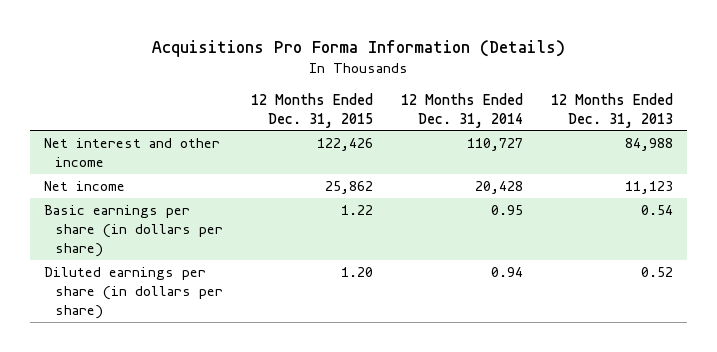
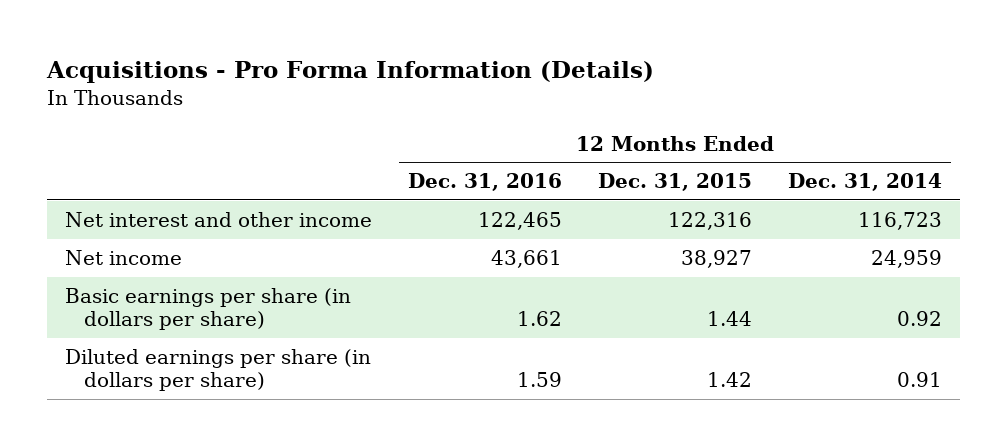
[151,40,565,58] Acquisitions Pro Forma Information (Details) -> [46,60,655,83] Acquisitions - Pro Forma Information (Details)
[550,92,673,128] 12 Months Ended Dec. 31, 2013 -> none
none -> [408,173,563,192] Dec. 31, 2016
[316,137,373,151] 122,426 -> [668,212,753,231] 122,316
[466,137,523,151] 110,727 -> [858,212,943,231] 116,723
[324,180,373,194] 25,862 -> [681,250,753,269] 38,927
[474,180,523,194] 20,428 -> [871,250,943,269] 24,959
[340,204,373,215] 1.22 -> [707,310,753,326] 1.44
[490,204,523,215] 0.95 -> [897,310,943,326] 0.92
[340,266,373,277] 1.20 -> [707,371,753,387] 1.42
[490,266,523,277] 0.94 -> [897,371,943,387] 0.91

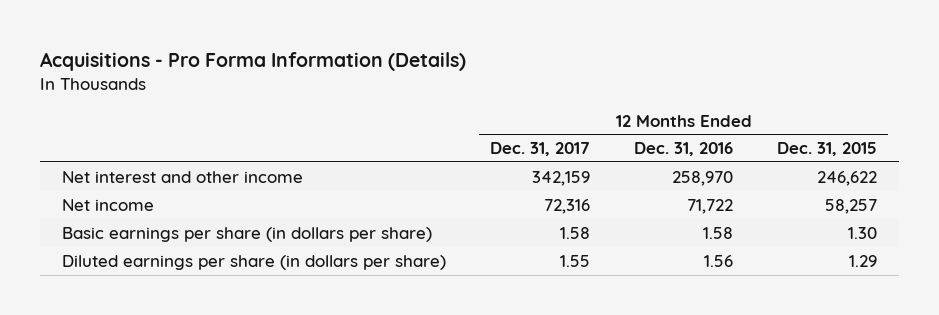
[788,173,943,192] Dec. 31, 2014 -> none
none -> [490,142,591,157] Dec. 31, 2017
[478,212,563,231] 122,465 -> [672,170,734,186] 258,970
[668,212,753,231] 122,316 -> [817,170,878,186] 246,622
[491,250,563,269] 43,661 -> [687,198,734,214] 71,722
[681,250,753,269] 38,927 -> [825,198,878,214] 58,257
[517,310,563,326] 1.62 -> [703,226,734,239] 1.58
[707,310,753,326] 1.44 -> [848,226,878,239] 1.30
[517,371,563,387] 1.59 -> [704,254,734,267] 1.56
[707,371,753,387] 1.42 -> [849,254,878,267] 1.29

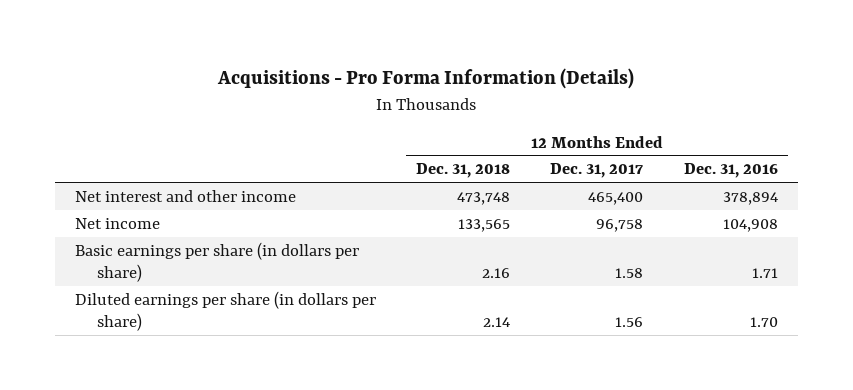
[777,142,878,157] Dec. 31, 2015 -> none
none -> [416,163,511,179] Dec. 31, 2018
[532,170,591,186] 342,159 -> [588,191,644,205] 465,400
[672,170,734,186] 258,970 -> [722,191,778,205] 378,894
[544,198,591,214] 72,316 -> [596,218,644,232] 96,758
[687,198,734,214] 71,722 -> [722,218,778,232] 104,908
[703,226,734,239] 1.58 -> [751,268,778,279] 1.71
[560,254,591,267] 1.55 -> [615,317,644,328] 1.56
[704,254,734,267] 1.56 -> [749,317,778,328] 1.70

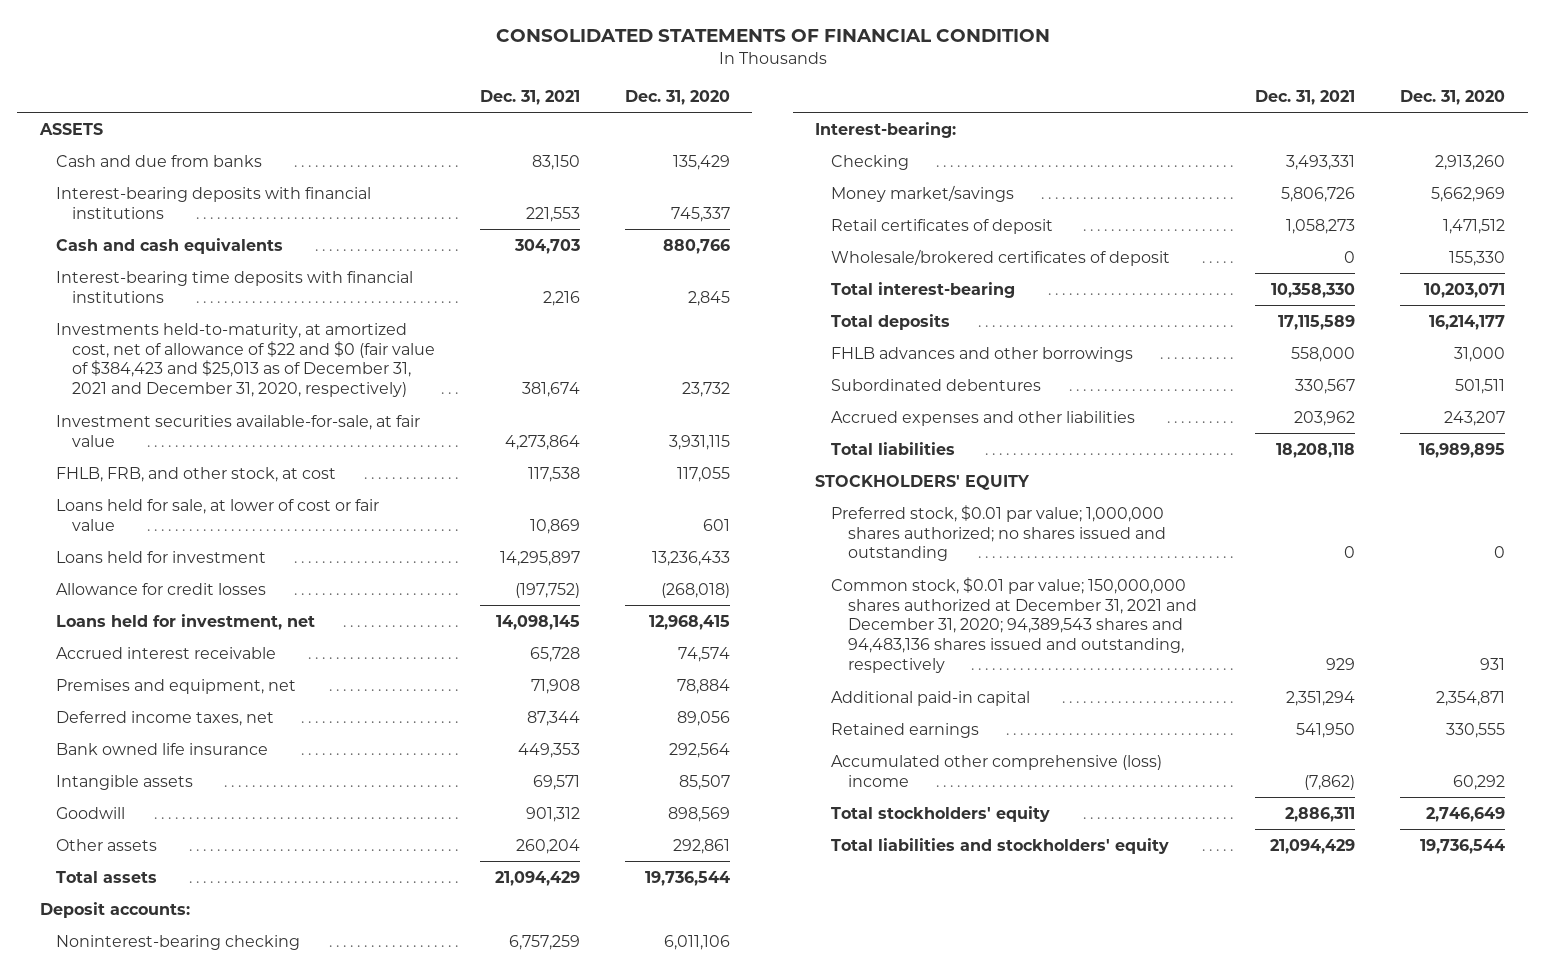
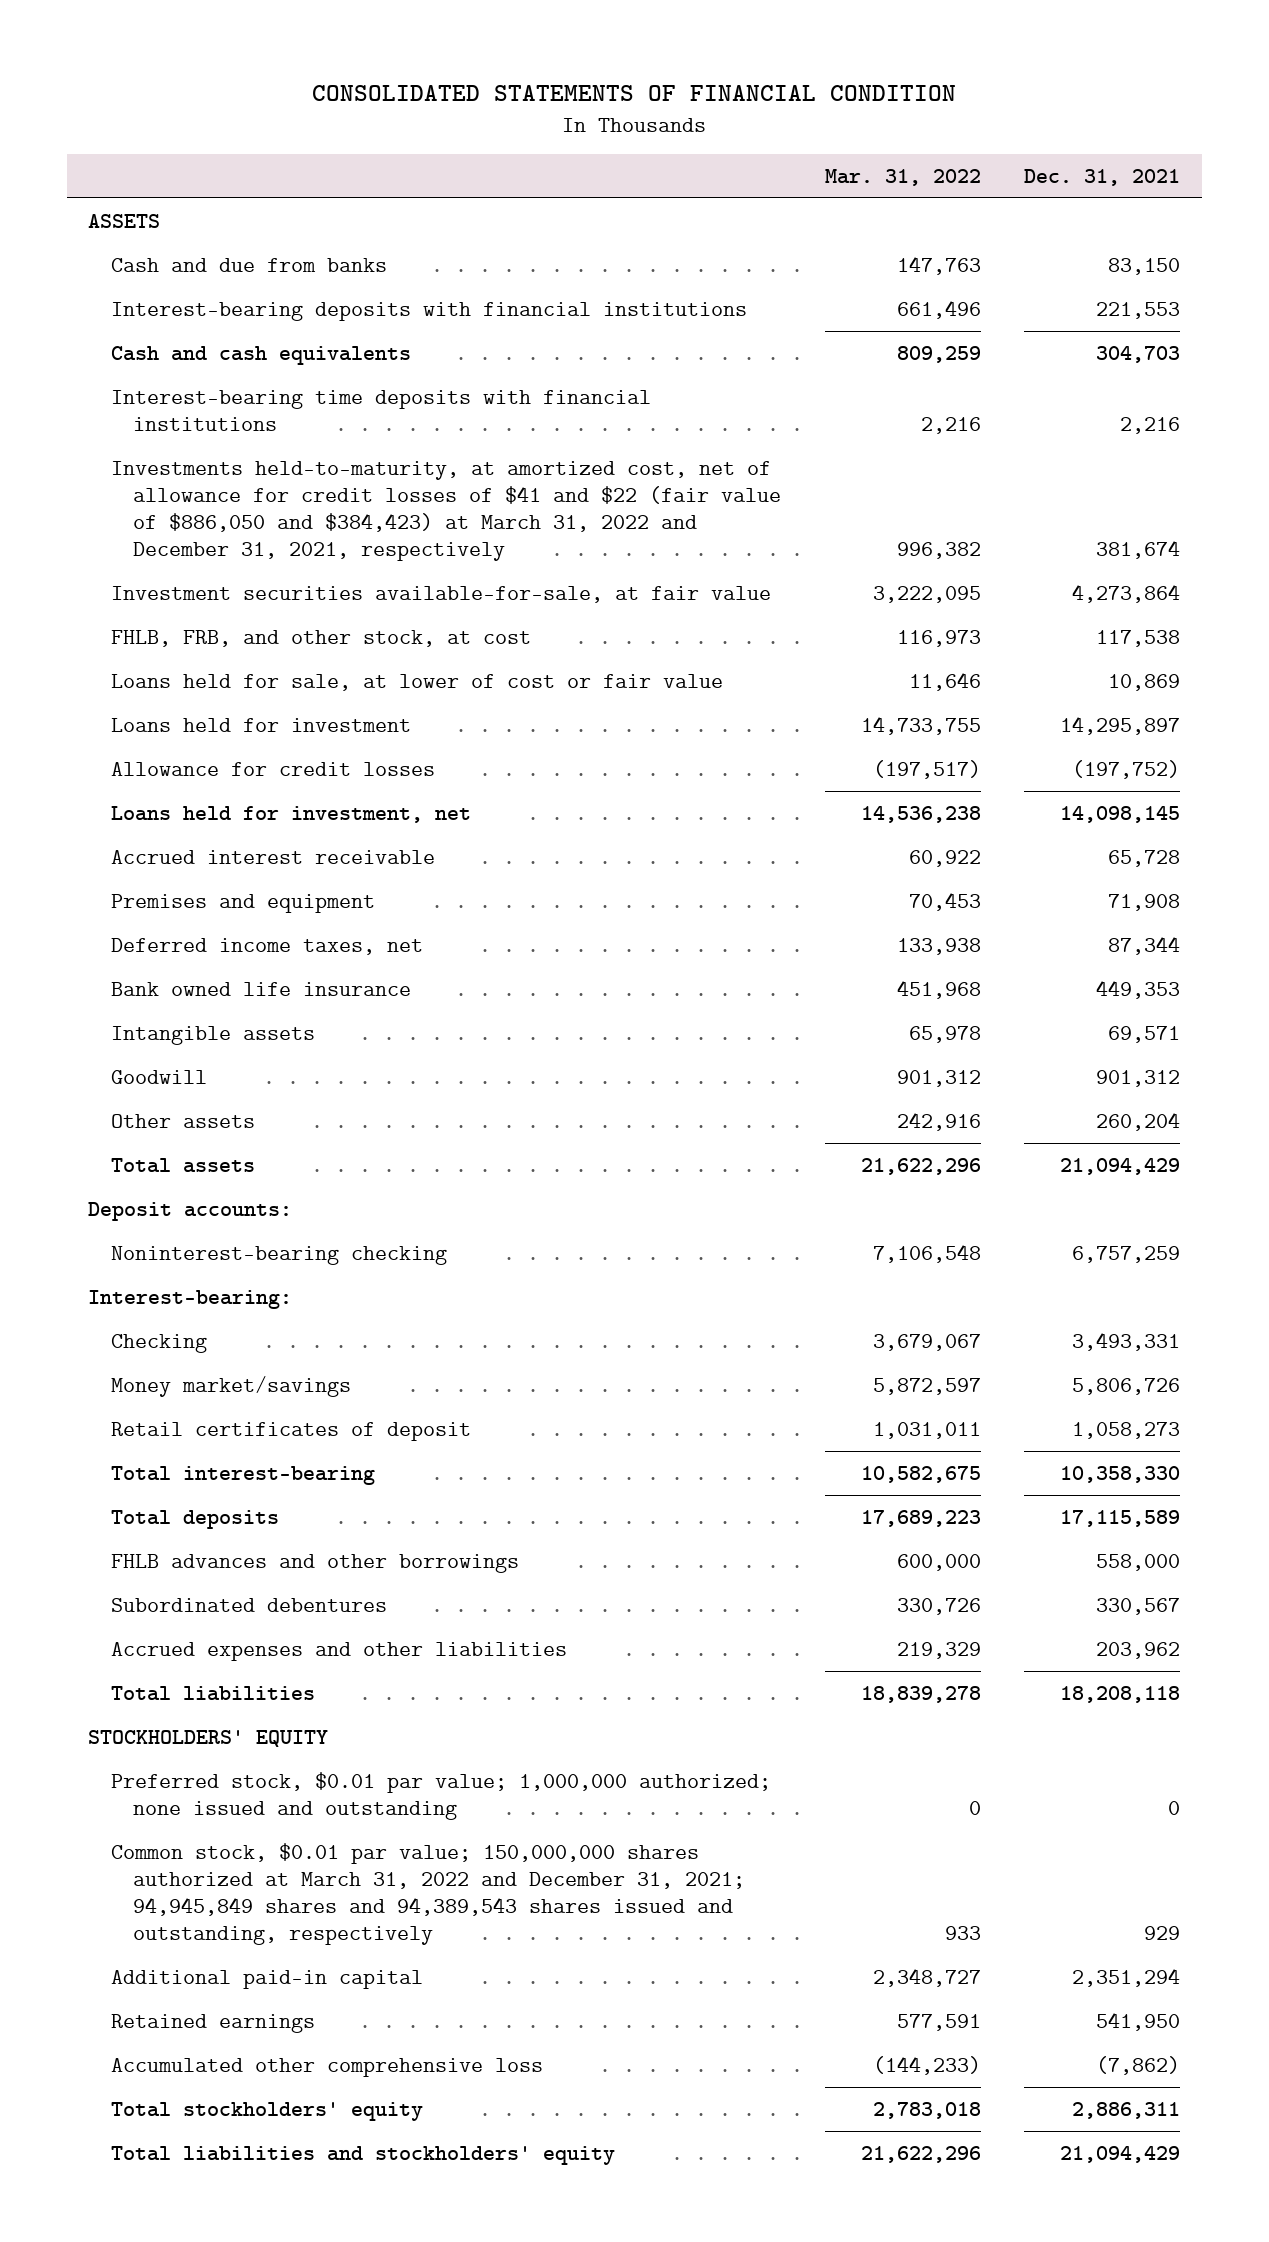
[625,89,731,105] Dec. 31, 2020 -> none
none -> [824,168,981,186] Mar. 31, 2022
[56,322,436,398] Investments held-to-maturity, at amortized cost, net of allowance of $22 and $0 (fair value of $384,423 and $25,013 as of December 31, 2021 and December 31, 2020, respectively) -> [110,460,781,561] Investments held-to-maturity, at amortized cost, net of allowance for credit losses of $41 and $22 (fair value of $886,050 and $384,423) at March 31, 2022 and December 31, 2021, respectively
[56,678,297,694] Premises and equipment, net -> [110,893,375,913] Premises and equipment
[831,248,1171,266] Wholesale/brokered certificates of deposit -> none
[831,504,1166,562] Preferred stock, $0.01 par value; 1,000,000 shares authorized; no shares issued and outstanding -> [110,1771,771,1820] Preferred stock, $0.01 par value; 1,000,000 authorized; none issued and outstanding
[831,576,1197,674] Common stock, $0.01 par value; 150,000,000 shares authorized at December 31, 2021 and December 31, 2020; 94,389,543 shares and 94,483,136 shares issued and outstanding, respectively -> [110,1842,745,1945] Common stock, $0.01 par value; 150,000,000 shares authorized at March 31, 2022 and December 31, 2021; 94,945,849 shares and 94,389,543 shares issued and outstanding, respectively
[831,754,1163,787] Accumulated other comprehensive (loss) income -> [110,2057,543,2077] Accumulated other comprehensive loss

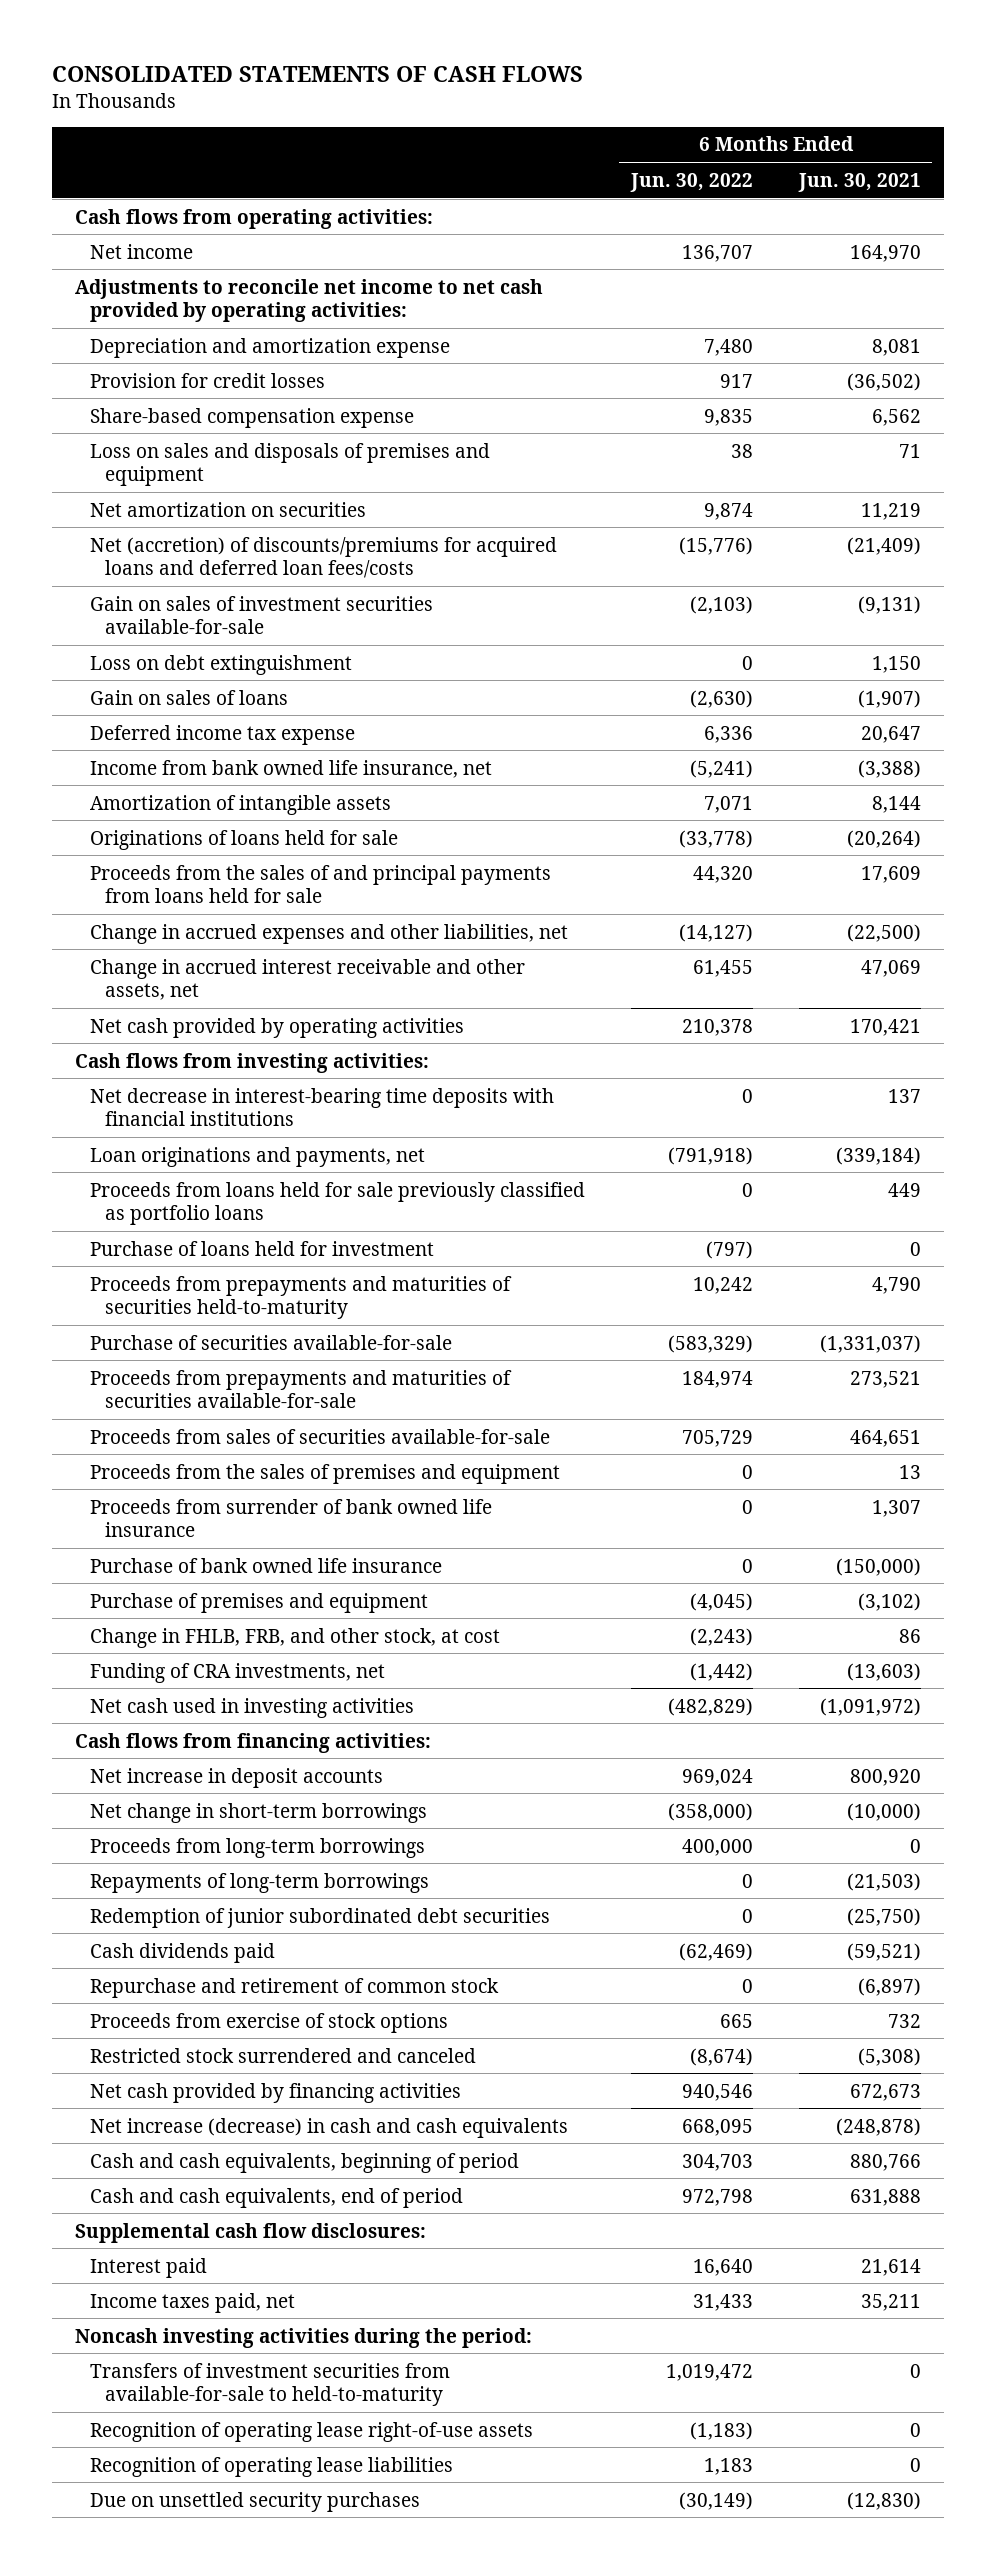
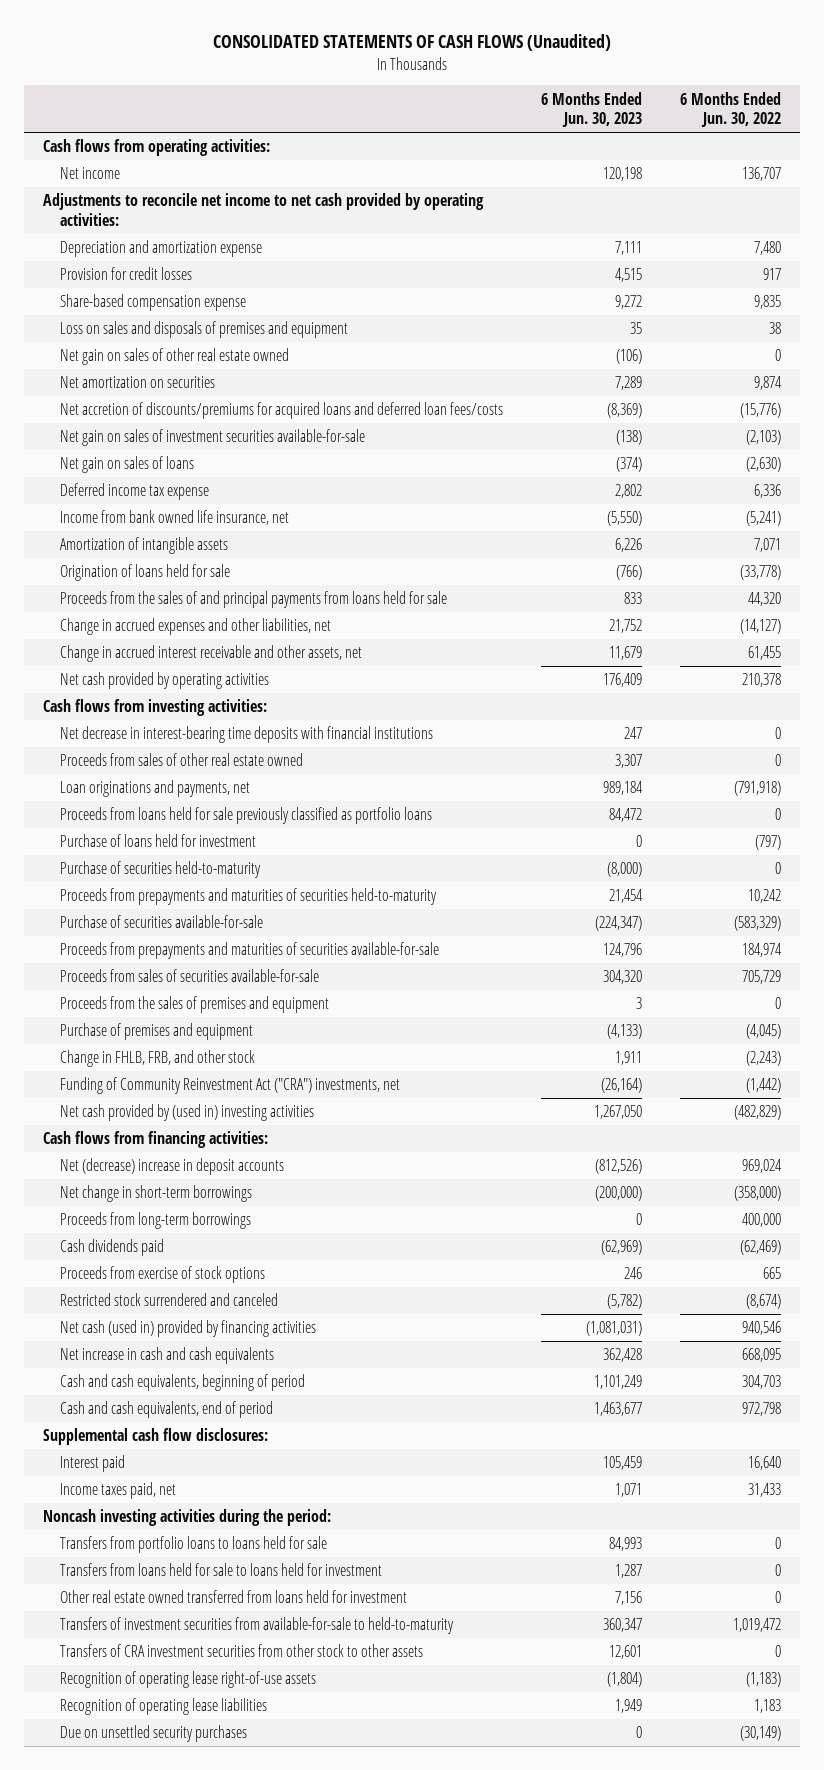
[52,65,584,82] CONSOLIDATED STATEMENTS OF CASH FLOWS -> [212,34,611,52] CONSOLIDATED STATEMENTS OF CASH FLOWS (Unaudited)
[797,172,921,192] Jun. 30, 2021 -> none
none -> [540,91,642,128] 6 Months Ended Jun. 30, 2023
none -> [59,348,289,366] Net gain on sales of other real estate owned
[90,654,353,675] Loss on debt extinguishment -> none
[90,536,558,579] Net (accretion) of discounts/premiums for acquired loans and deferred loan fees/costs -> [59,402,503,420] Net accretion of discounts/premiums for acquired loans and deferred loan fees/costs
[90,595,434,635] Gain on sales of investment securities available-for-sale -> [59,429,365,447] Net gain on sales of investment securities available-for-sale
[90,689,289,705] Gain on sales of loans -> [59,456,194,474] Net gain on sales of loans
[90,829,399,850] Originations of loans held for sale -> [59,564,230,582] Origination of loans held for sale
none -> [59,753,303,767] Proceeds from sales of other real estate owned
none -> [59,861,261,879] Purchase of securities held-to-maturity
[90,1498,493,1538] Proceeds from surrender of bank owned life insurance -> none
[90,1557,443,1573] Purchase of bank owned life insurance -> none
[90,1627,501,1648] Change in FHLB, FRB, and other stock, at cost -> [59,1050,255,1068] Change in FHLB, FRB, and other stock
[90,1662,386,1683] Funding of CRA investments, net -> [59,1077,400,1095] Funding of Community Reinvestment Act ("CRA") investments, net
[90,1697,415,1718] Net cash used in investing activities -> [59,1104,314,1122] Net cash provided by (used in) investing activities
[90,1767,384,1788] Net increase in deposit accounts -> [59,1158,284,1176] Net (decrease) increase in deposit accounts
[90,1872,430,1893] Repayments of long-term borrowings -> none
[90,1907,551,1928] Redemption of junior subordinated debt securities -> none
[90,1977,500,1998] Repurchase and retirement of common stock -> none
[90,2082,462,2103] Net cash provided by financing activities -> [59,1320,316,1338] Net cash (used in) provided by financing activities
[90,2117,569,2138] Net increase (decrease) in cash and cash equivalents -> [59,1347,274,1365] Net increase in cash and cash equivalents
none -> [59,1536,327,1554] Transfers from portfolio loans to loans held for sale
none -> [59,1563,382,1577] Transfers from loans held for sale to loans held for investment
none -> [59,1590,407,1604] Other real estate owned transferred from loans held for investment
none -> [59,1644,423,1658] Transfers of CRA investment securities from other stock to other assets

